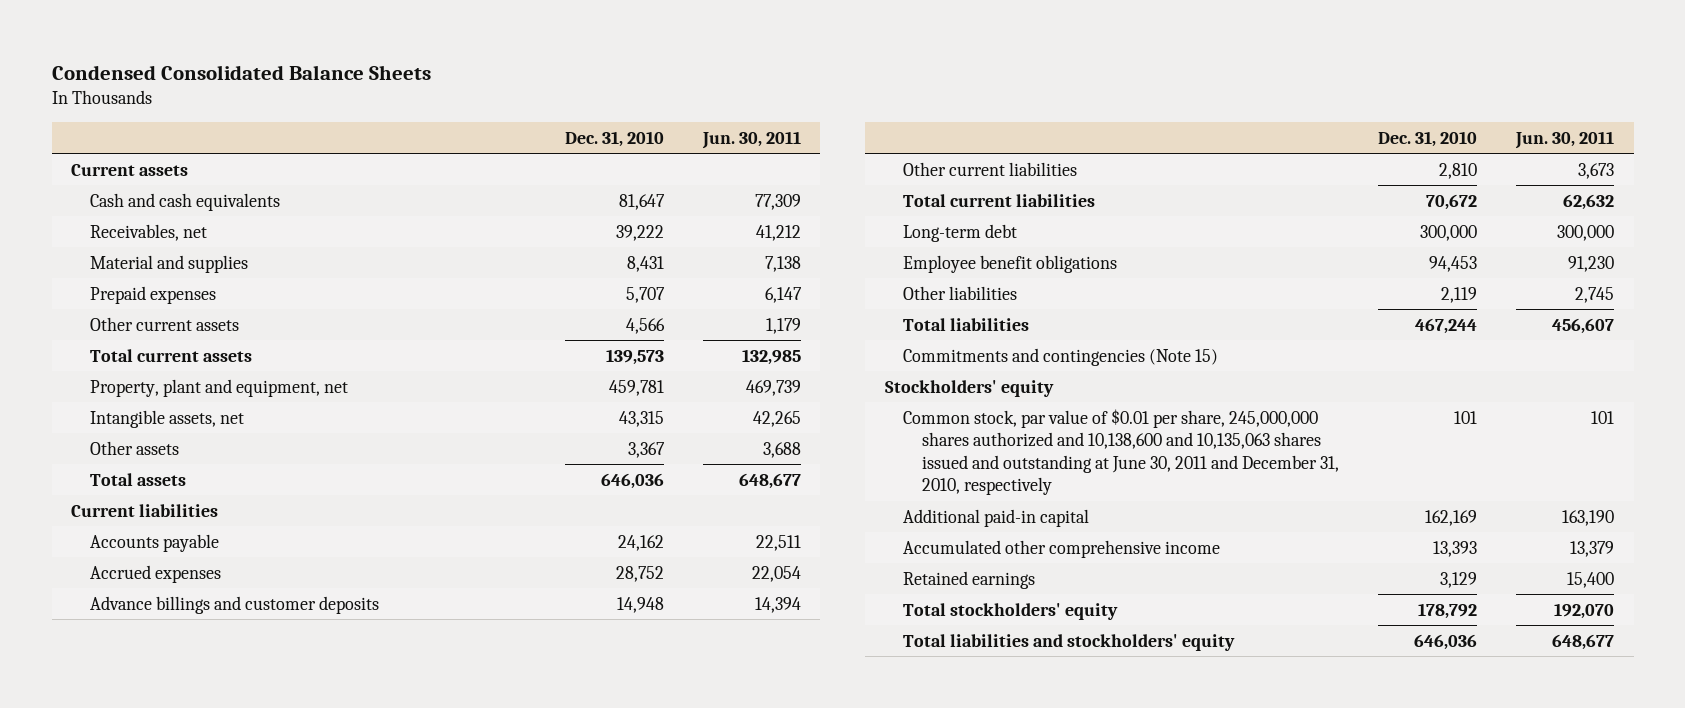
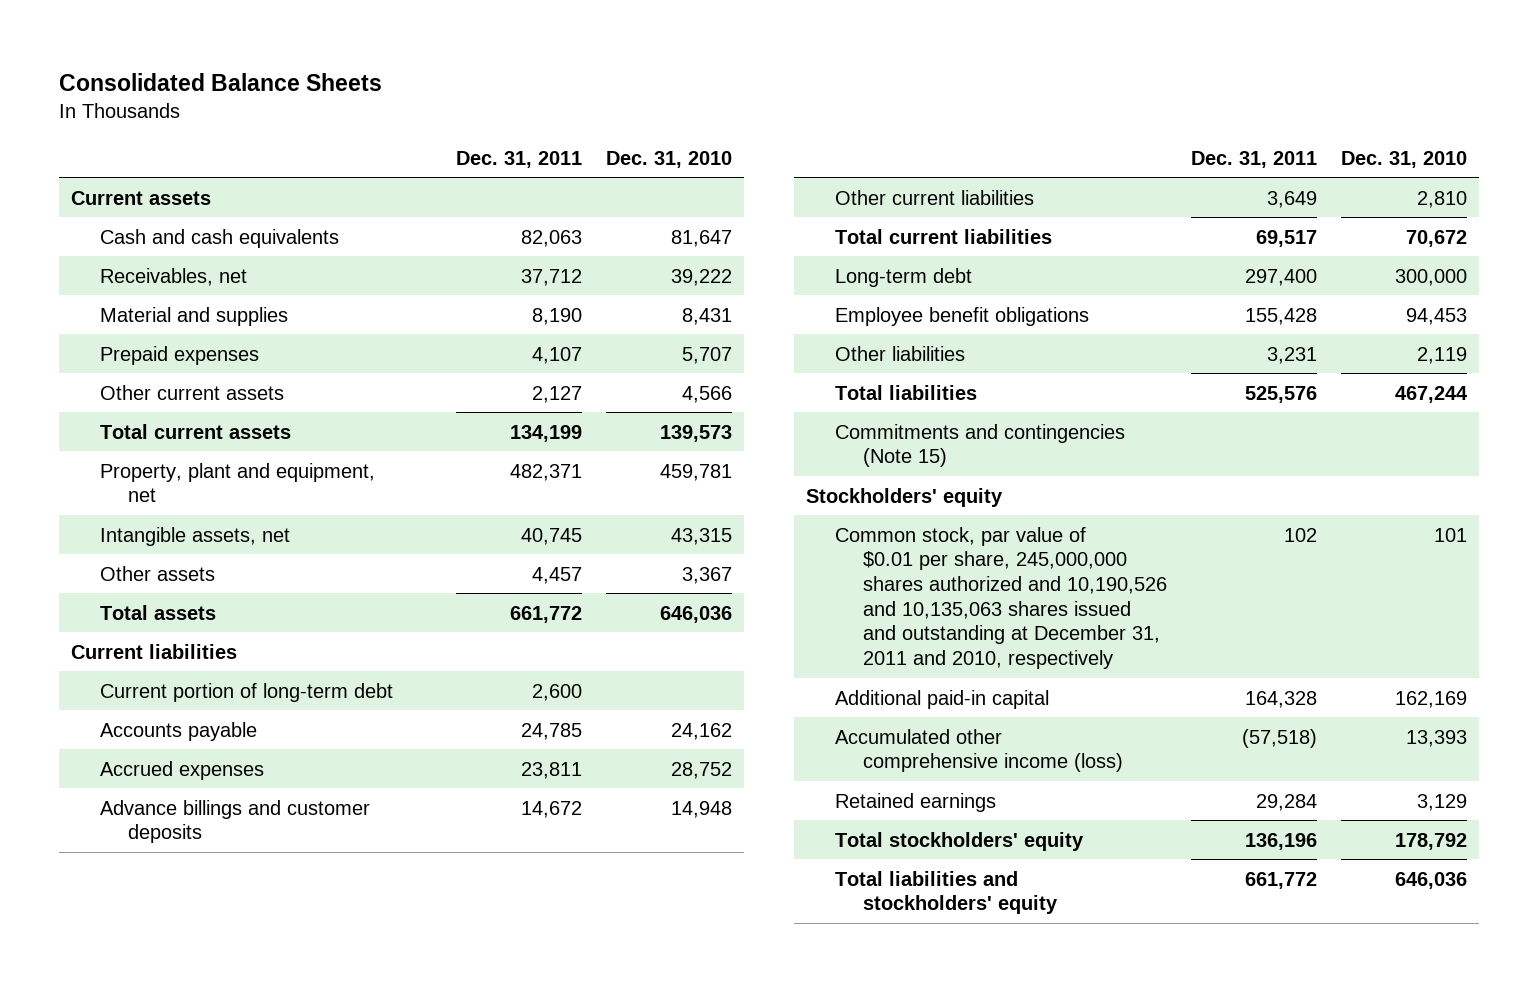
[51,64,431,80] Condensed Consolidated Balance Sheets -> [59,72,383,91] Consolidated Balance Sheets
[701,130,801,149] Jun. 30, 2011 -> none
none -> [455,150,582,168] Dec. 31, 2011
none -> [99,682,393,702] Current portion of long-term debt
[903,408,1340,496] Common stock, par value of $0.01 per share, 245,000,000 shares authorized and 10,138,600 and 10,135,063 shares issued and outstanding at June 30, 2011 and December 31, 2010, respectively -> [834,526,1167,670] Common stock, par value of $0.01 per share, 245,000,000 shares authorized and 10,190,526 and 10,135,063 shares issued and outstanding at December 31, 2011 and 2010, respectively
[903,539,1221,558] Accumulated other comprehensive income -> [834,728,1123,773] Accumulated other comprehensive income (loss)

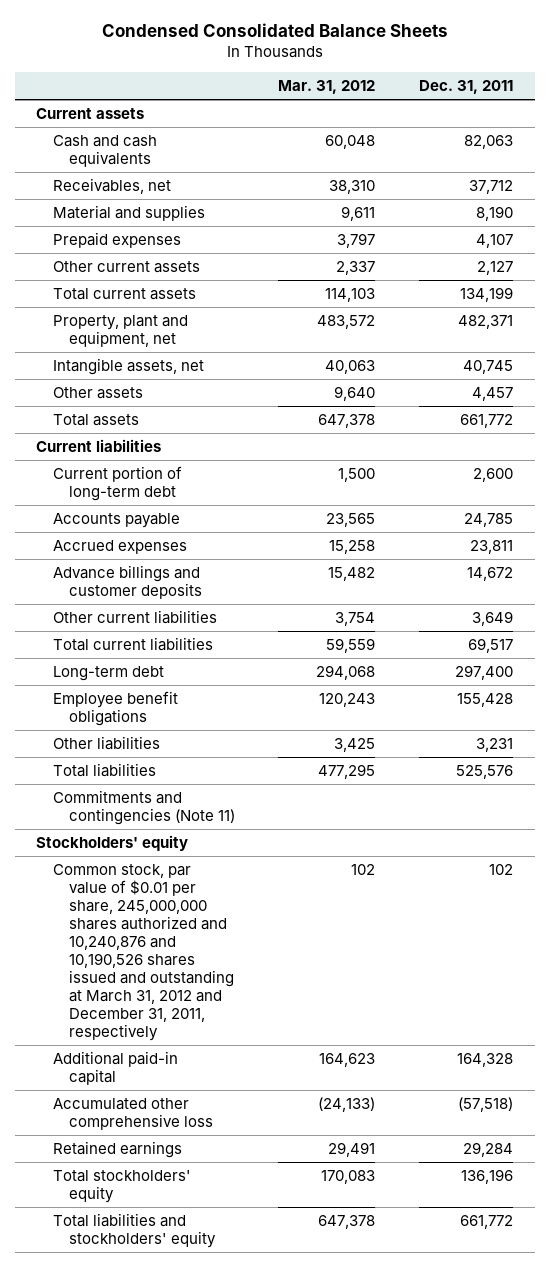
[59,72,383,91] Consolidated Balance Sheets -> [101,23,448,38] Condensed Consolidated Balance Sheets
[605,150,732,168] Dec. 31, 2010 -> none
none -> [278,80,376,95] Mar. 31, 2012
[834,423,1125,468] Commitments and contingencies (Note 15) -> [52,789,235,825] Commitments and contingencies (Note 11)
[834,526,1167,670] Common stock, par value of $0.01 per share, 245,000,000 shares authorized and 10,190,526 and 10,135,063 shares issued and outstanding at December 31, 2011 and 2010, respectively -> [52,863,234,1042] Common stock, par value of $0.01 per share, 245,000,000 shares authorized and 10,240,876 and 10,190,526 shares issued and outstanding at March 31, 2012 and December 31, 2011, respectively
[834,728,1123,773] Accumulated other comprehensive income (loss) -> [52,1097,213,1130] Accumulated other comprehensive loss

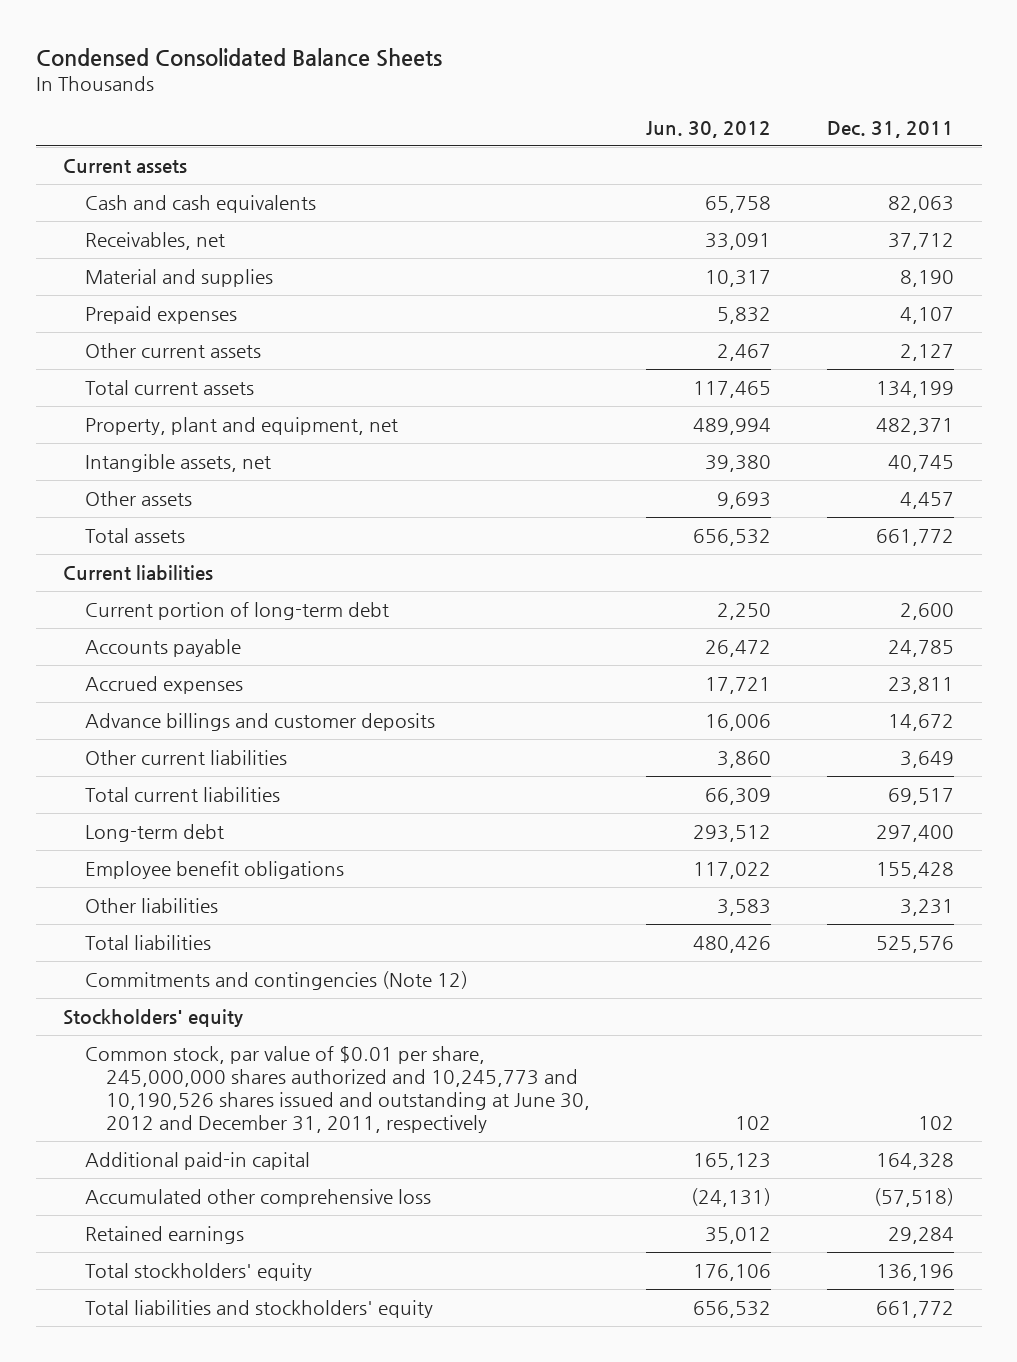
[278,80,376,95] Mar. 31, 2012 -> none
none -> [646,120,772,138] Jun. 30, 2012
[52,789,235,825] Commitments and contingencies (Note 11) -> [84,971,468,991] Commitments and contingencies (Note 12)
[52,863,234,1042] Common stock, par value of $0.01 per share, 245,000,000 shares authorized and 10,240,876 and 10,190,526 shares issued and outstanding at March 31, 2012 and December 31, 2011, respectively -> [84,1046,591,1133] Common stock, par value of $0.01 per share, 245,000,000 shares authorized and 10,245,773 and 10,190,526 shares issued and outstanding at June 30, 2012 and December 31, 2011, respectively

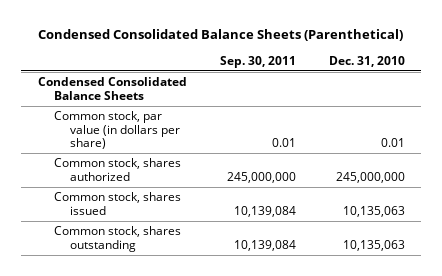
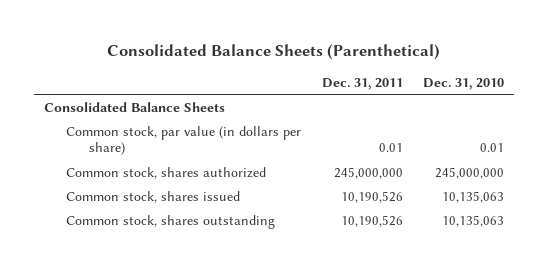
[38,28,404,41] Condensed Consolidated Balance Sheets (Parenthetical) -> [106,43,440,60] Consolidated Balance Sheets (Parenthetical)
[219,55,296,68] Sep. 30, 2011 -> none
none -> [321,77,403,90] Dec. 31, 2011
[37,77,187,100] Condensed Consolidated Balance Sheets -> [43,101,225,112] Consolidated Balance Sheets

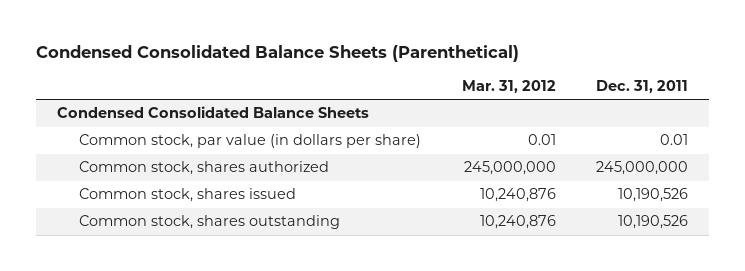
[106,43,440,60] Consolidated Balance Sheets (Parenthetical) -> [36,45,520,63] Condensed Consolidated Balance Sheets (Parenthetical)
[422,77,504,90] Dec. 31, 2010 -> none
none -> [461,80,556,94] Mar. 31, 2012
[43,101,225,112] Consolidated Balance Sheets -> [56,106,369,119] Condensed Consolidated Balance Sheets

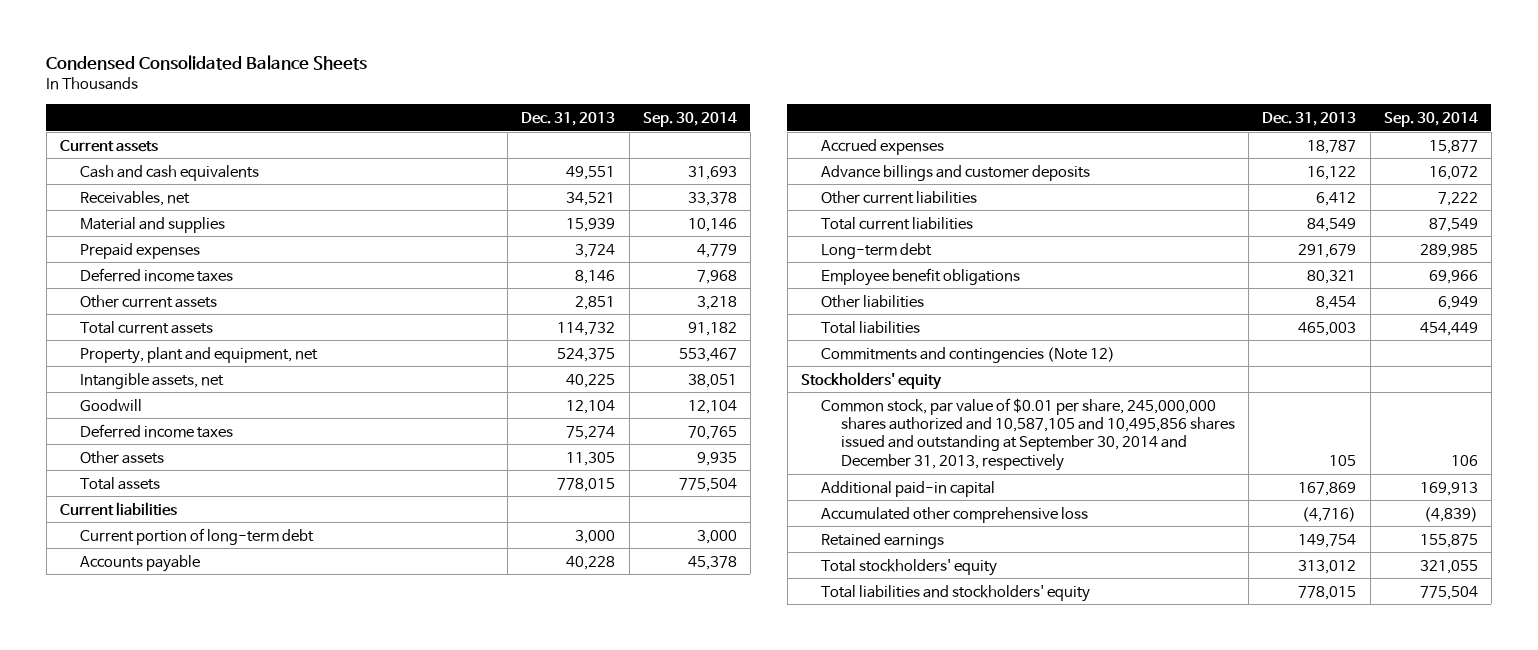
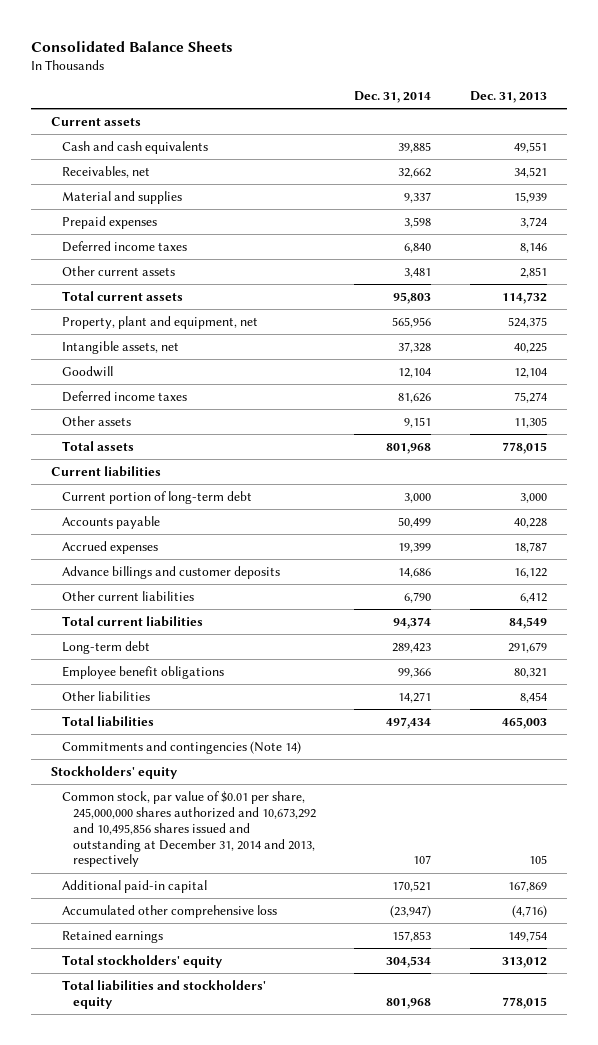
[46,55,368,71] Condensed Consolidated Balance Sheets -> [31,40,234,52] Consolidated Balance Sheets
[642,111,737,127] Sep. 30, 2014 -> none
none -> [354,91,432,104] Dec. 31, 2014
[821,346,1116,363] Commitments and contingencies (Note 12) -> [61,741,301,755] Commitments and contingencies (Note 14)
[821,397,1236,471] Common stock, par value of $0.01 per share, 245,000,000 shares authorized and 10,587,105 and 10,495,856 shares issued and outstanding at September 30, 2014 and December 31, 2013, respectively -> [61,791,316,868] Common stock, par value of $0.01 per share, 245,000,000 shares authorized and 10,673,292 and 10,495,856 shares issued and outstanding at December 31, 2014 and 2013, respectively

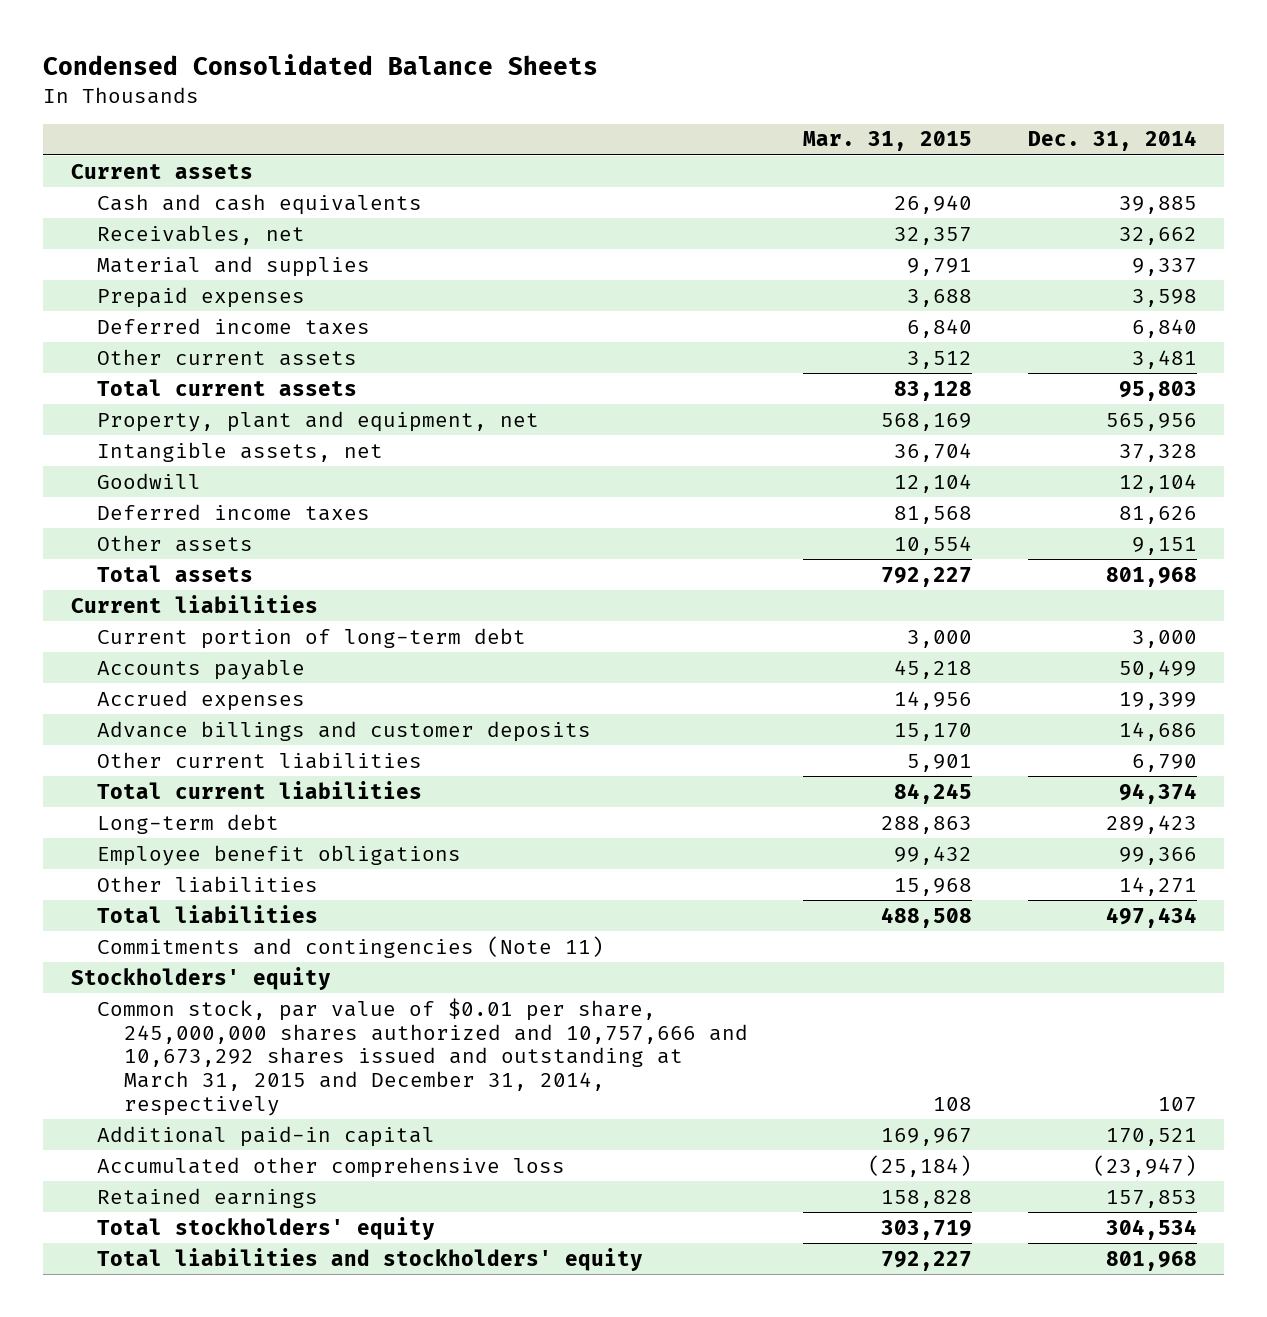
[31,40,234,52] Consolidated Balance Sheets -> [43,54,599,76] Condensed Consolidated Balance Sheets
[470,91,548,104] Dec. 31, 2013 -> none
none -> [803,131,973,152] Mar. 31, 2015
[61,741,301,755] Commitments and contingencies (Note 14) -> [97,935,605,958] Commitments and contingencies (Note 11)
[61,791,316,868] Common stock, par value of $0.01 per share, 245,000,000 shares authorized and 10,673,292 and 10,495,856 shares issued and outstanding at December 31, 2014 and 2013, respectively -> [97,997,749,1117] Common stock, par value of $0.01 per share, 245,000,000 shares authorized and 10,757,666 and 10,673,292 shares issued and outstanding at March 31, 2015 and December 31, 2014, respectively

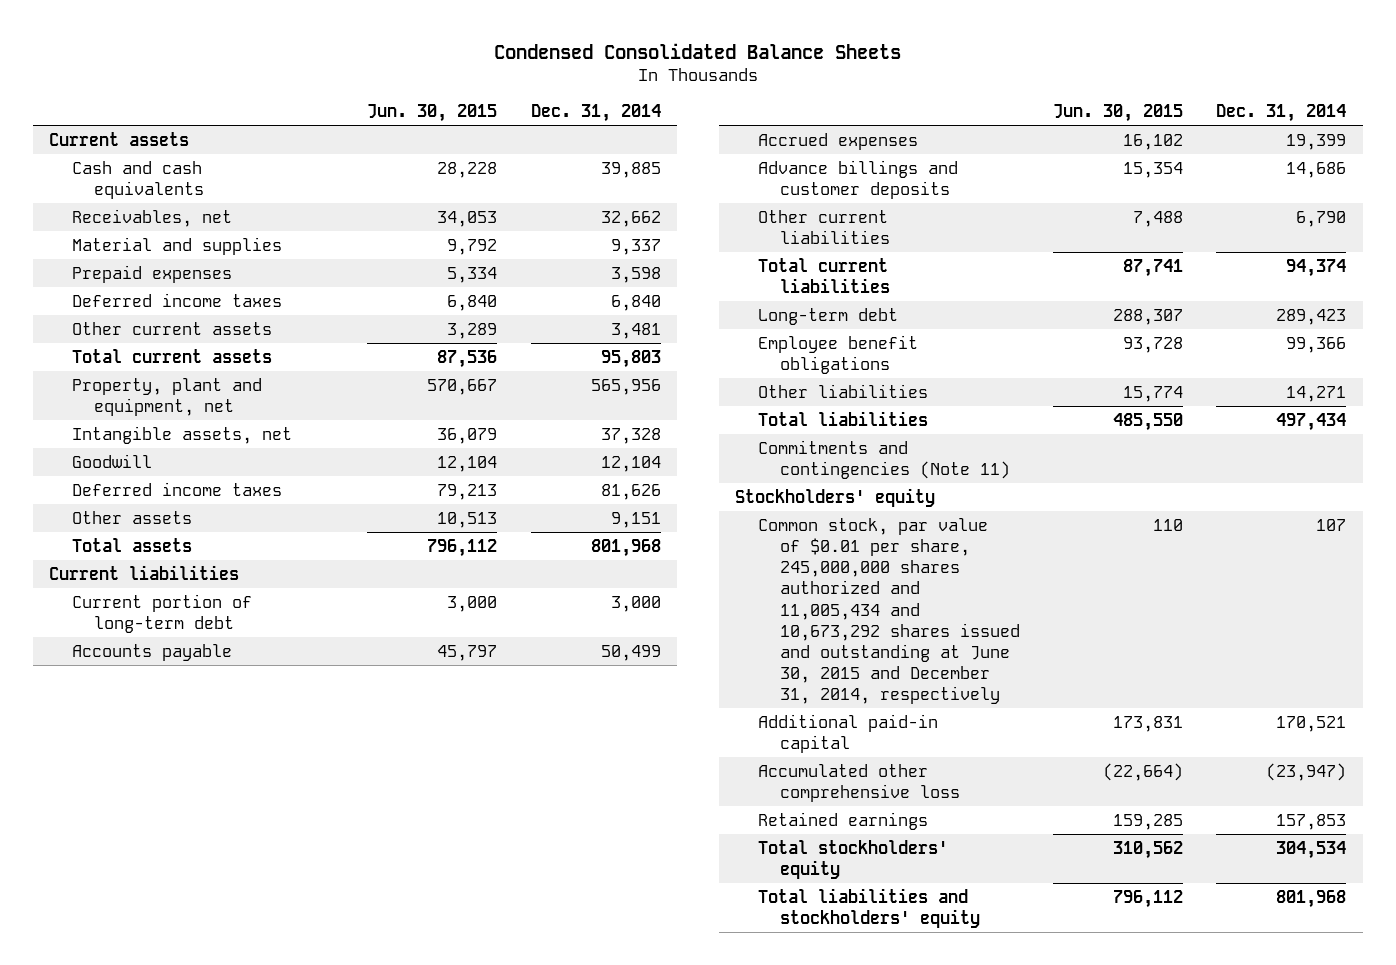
[803,131,973,152] Mar. 31, 2015 -> none
none -> [367,104,498,123] Jun. 30, 2015
[97,997,749,1117] Common stock, par value of $0.01 per share, 245,000,000 shares authorized and 10,757,666 and 10,673,292 shares issued and outstanding at March 31, 2015 and December 31, 2014, respectively -> [757,517,1021,705] Common stock, par value of $0.01 per share, 245,000,000 shares authorized and 11,005,434 and 10,673,292 shares issued and outstanding at June 30, 2015 and December 31, 2014, respectively

